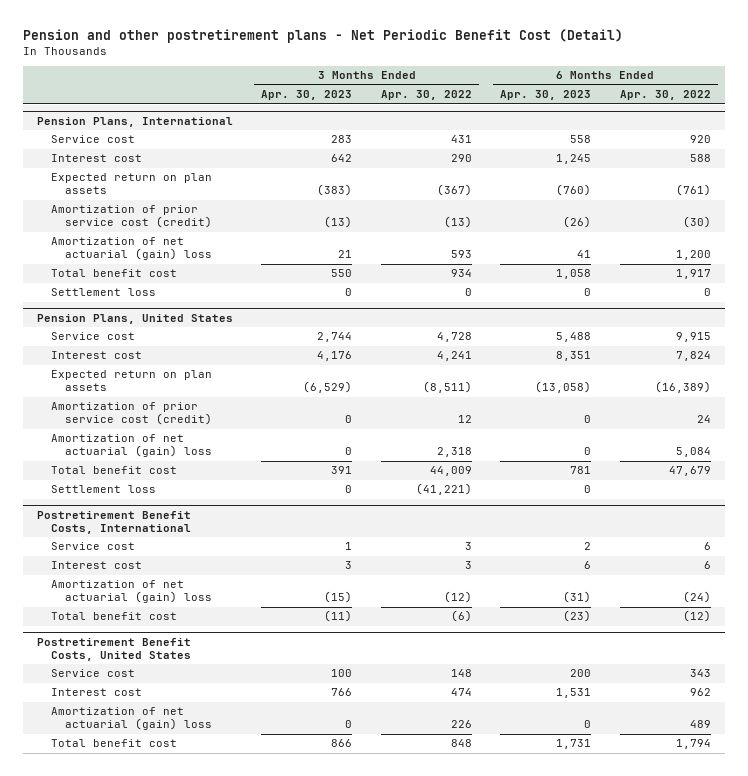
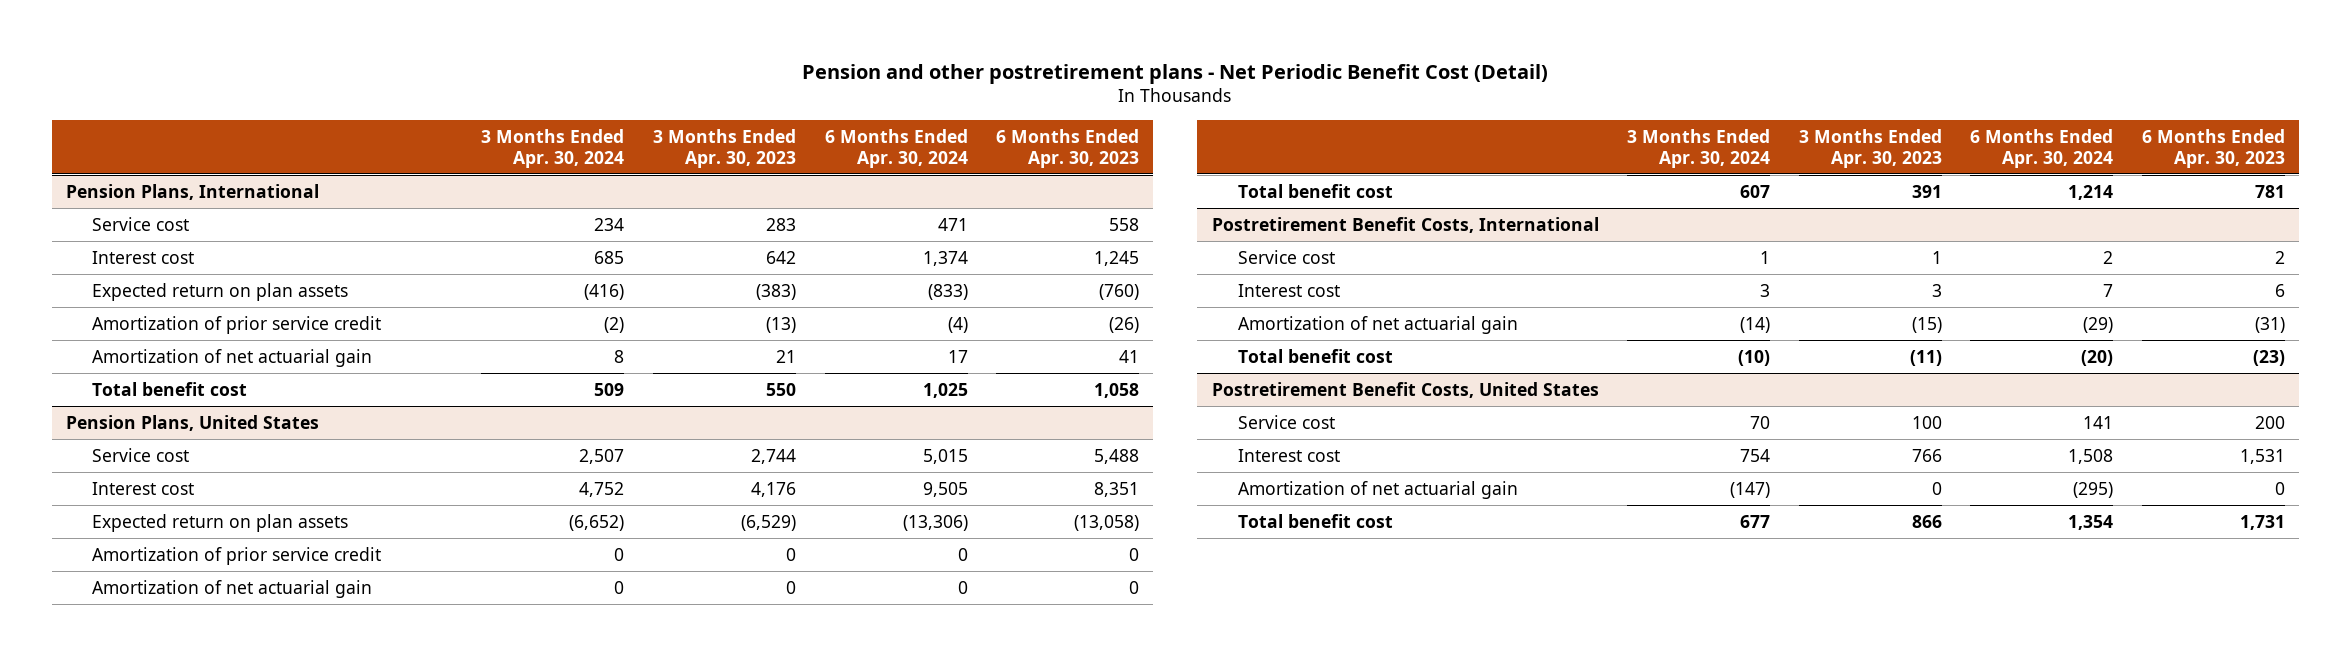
[380,90,472,101] Apr. 30, 2022 -> none
[619,90,711,101] Apr. 30, 2022 -> none
none -> [481,128,625,168] 3 Months Ended Apr. 30, 2024
none -> [824,128,968,168] 6 Months Ended Apr. 30, 2024
[50,205,212,229] Amortization of prior service cost (credit) -> [91,315,381,334] Amortization of prior service credit
[50,237,212,261] Amortization of net actuarial (gain) loss -> [91,348,372,367] Amortization of net actuarial gain
[50,288,156,297] Settlement loss -> none
[50,402,212,426] Amortization of prior service cost (credit) -> [91,546,381,565] Amortization of prior service credit
[50,434,212,458] Amortization of net actuarial (gain) loss -> [91,579,372,598] Amortization of net actuarial gain
[50,485,156,494] Settlement loss -> none
[50,580,212,604] Amortization of net actuarial (gain) loss -> [1237,315,1518,334] Amortization of net actuarial gain
[50,707,212,731] Amortization of net actuarial (gain) loss -> [1237,480,1518,499] Amortization of net actuarial gain

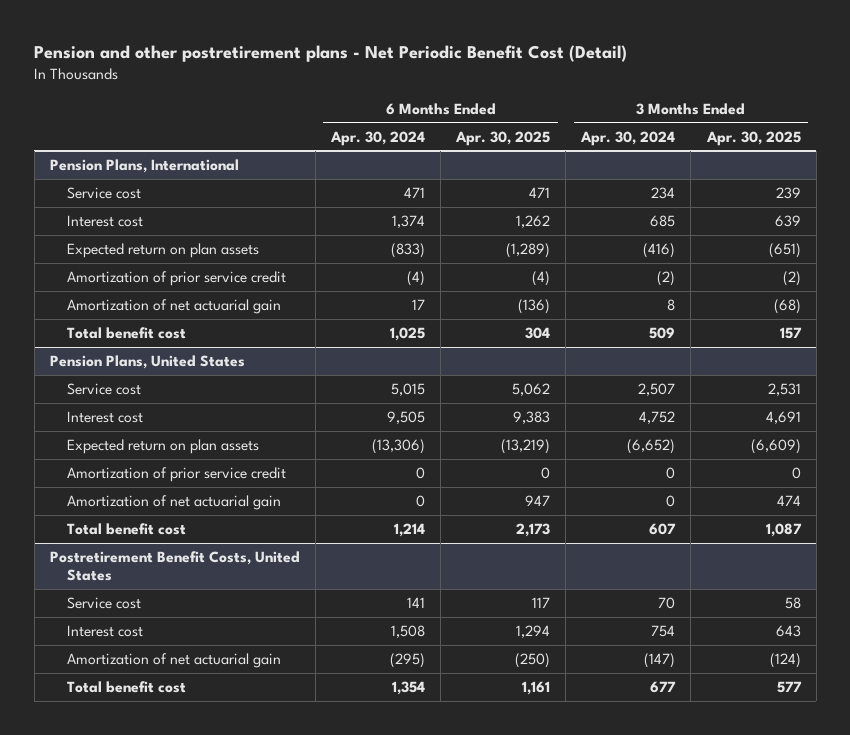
[653,128,797,168] 3 Months Ended Apr. 30, 2023 -> none
[996,128,1140,168] 6 Months Ended Apr. 30, 2023 -> none
none -> [455,130,551,146] Apr. 30, 2025
none -> [705,130,801,146] Apr. 30, 2025
[1211,216,1599,233] Postretirement Benefit Costs, International -> none
[1237,249,1335,264] Service cost -> none
[1237,283,1340,297] Interest cost -> none
[1237,315,1518,334] Amortization of net actuarial gain -> none
[1237,348,1393,363] Total benefit cost -> none

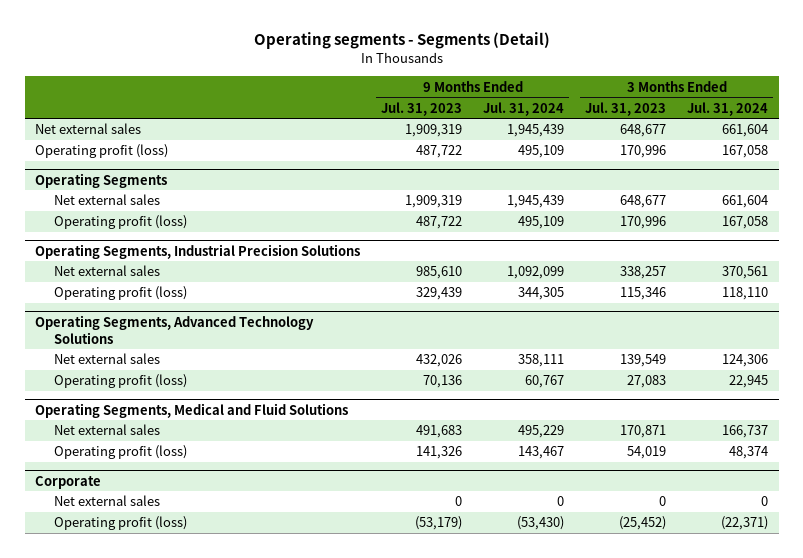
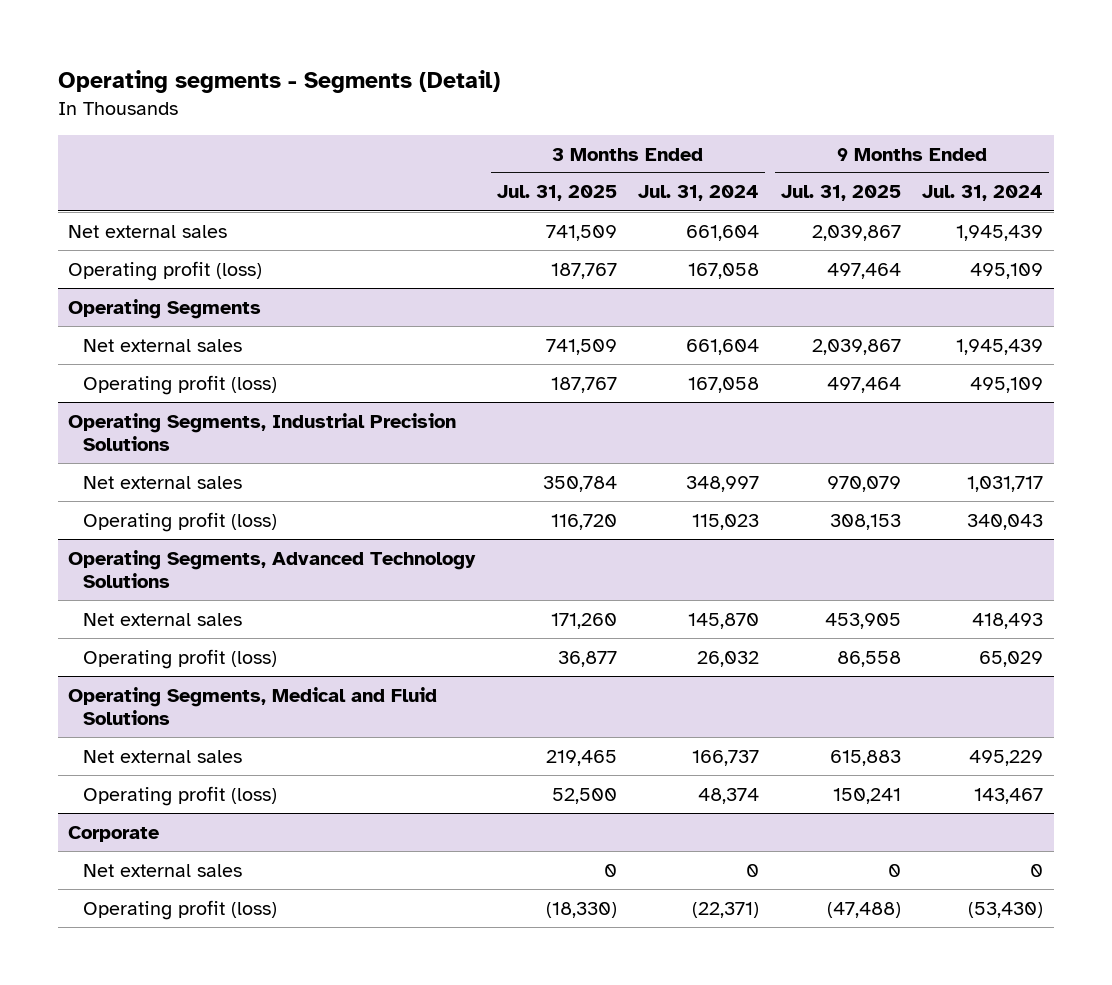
[381,101,463,116] Jul. 31, 2023 -> none
[585,101,667,116] Jul. 31, 2023 -> none
none -> [496,185,617,202] Jul. 31, 2025
none -> [780,185,901,202] Jul. 31, 2025
[507,266,565,280] 1,092,099 -> [967,475,1044,492] 1,031,717
[722,266,769,280] 370,561 -> [686,475,760,492] 348,997
[518,287,565,301] 344,305 -> [967,513,1044,530] 340,043
[722,287,769,301] 118,110 -> [692,513,760,530] 115,023
[518,354,565,368] 358,111 -> [972,612,1044,629] 418,493
[722,354,769,368] 124,306 -> [688,612,760,629] 145,870
[525,375,565,389] 60,767 -> [979,650,1044,667] 65,029
[729,375,769,389] 22,945 -> [697,650,760,667] 26,032

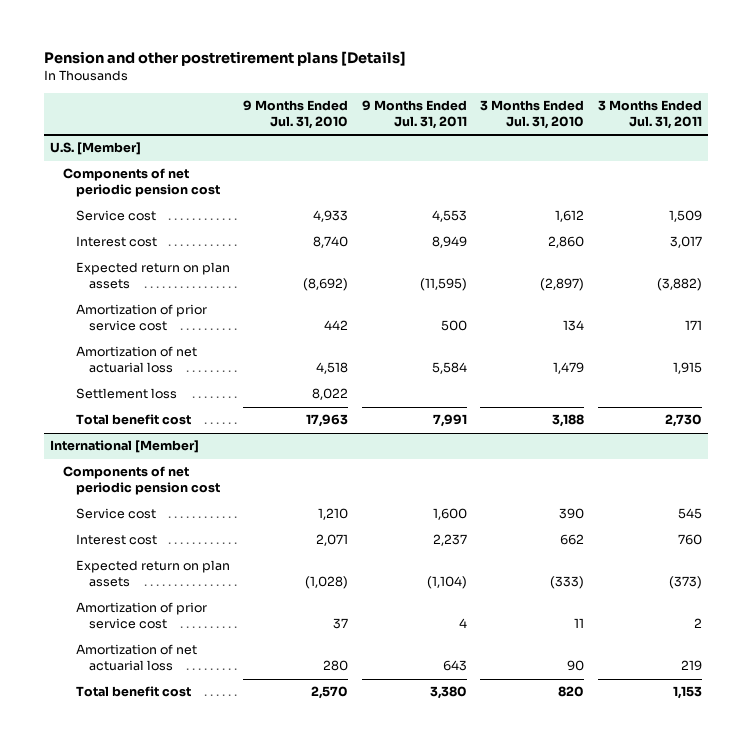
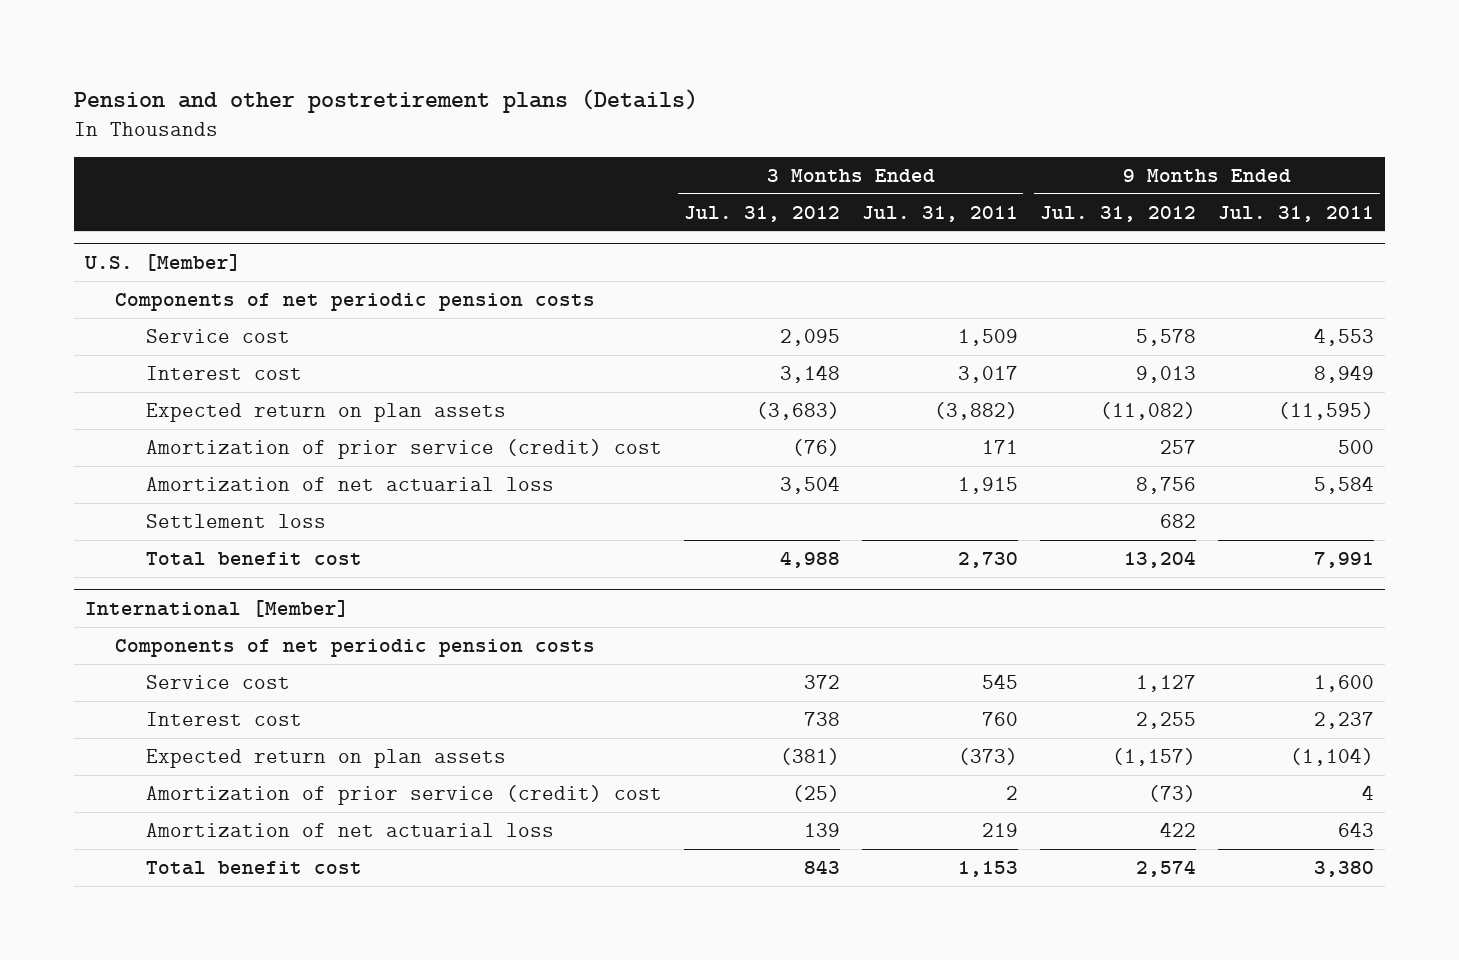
[43,51,406,67] Pension and other postretirement plans [Details] -> [73,88,698,113] Pension and other postretirement plans (Details)
[243,100,349,130] 9 Months Ended Jul. 31, 2010 -> none
[480,100,585,130] 3 Months Ended Jul. 31, 2010 -> none
none -> [683,205,840,222] Jul. 31, 2012
none -> [1039,205,1196,222] Jul. 31, 2012
[63,168,221,198] Components of net periodic pension cost -> [115,292,596,311] Components of net periodic pension costs
[76,304,208,332] Amortization of prior service cost -> [145,438,662,459] Amortization of prior service (credit) cost
[63,466,221,496] Components of net periodic pension cost -> [115,638,596,657] Components of net periodic pension costs
[76,602,208,630] Amortization of prior service cost -> [145,784,662,805] Amortization of prior service (credit) cost

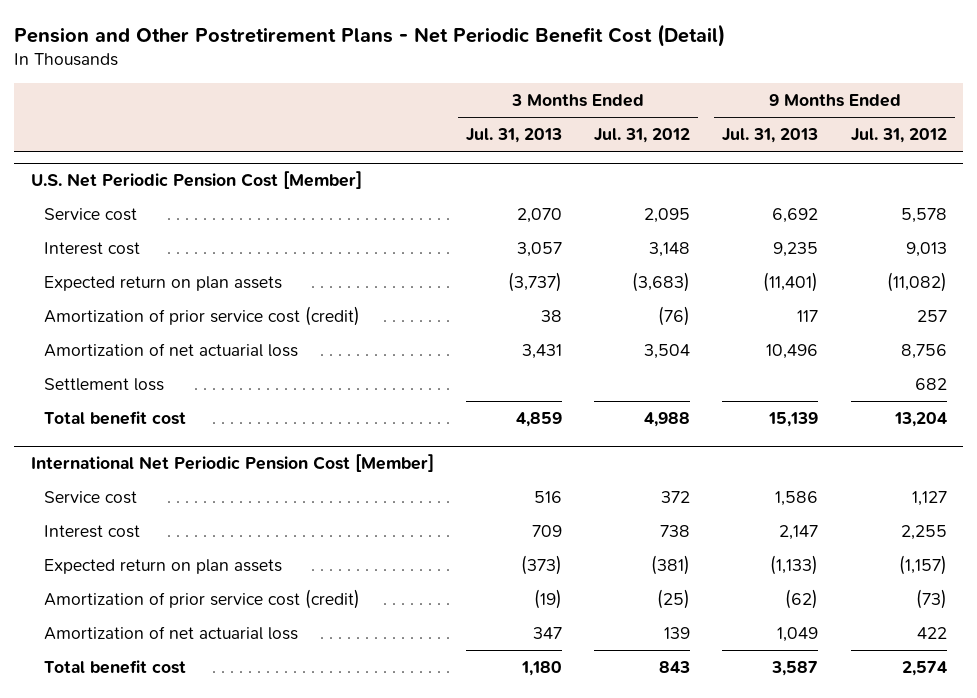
[73,88,698,113] Pension and other postretirement plans (Details) -> [14,23,726,47] Pension and Other Postretirement Plans - Net Periodic Benefit Cost (Detail)
[861,205,1018,222] Jul. 31, 2011 -> none
[1218,205,1375,222] Jul. 31, 2011 -> none
none -> [465,128,562,144] Jul. 31, 2013
none -> [722,128,819,144] Jul. 31, 2013
[83,253,241,271] U.S. [Member] -> none
[115,292,596,311] Components of net periodic pension costs -> none
none -> [30,171,362,190] U.S. Net Periodic Pension Cost [Member]
[145,438,662,459] Amortization of prior service (credit) cost -> [44,306,361,327] Amortization of prior service cost (credit)
[84,599,349,617] International [Member] -> none
[115,638,596,657] Components of net periodic pension costs -> none
none -> [30,454,434,473] International Net Periodic Pension Cost [Member]
[145,784,662,805] Amortization of prior service (credit) cost -> [44,589,361,610] Amortization of prior service cost (credit)

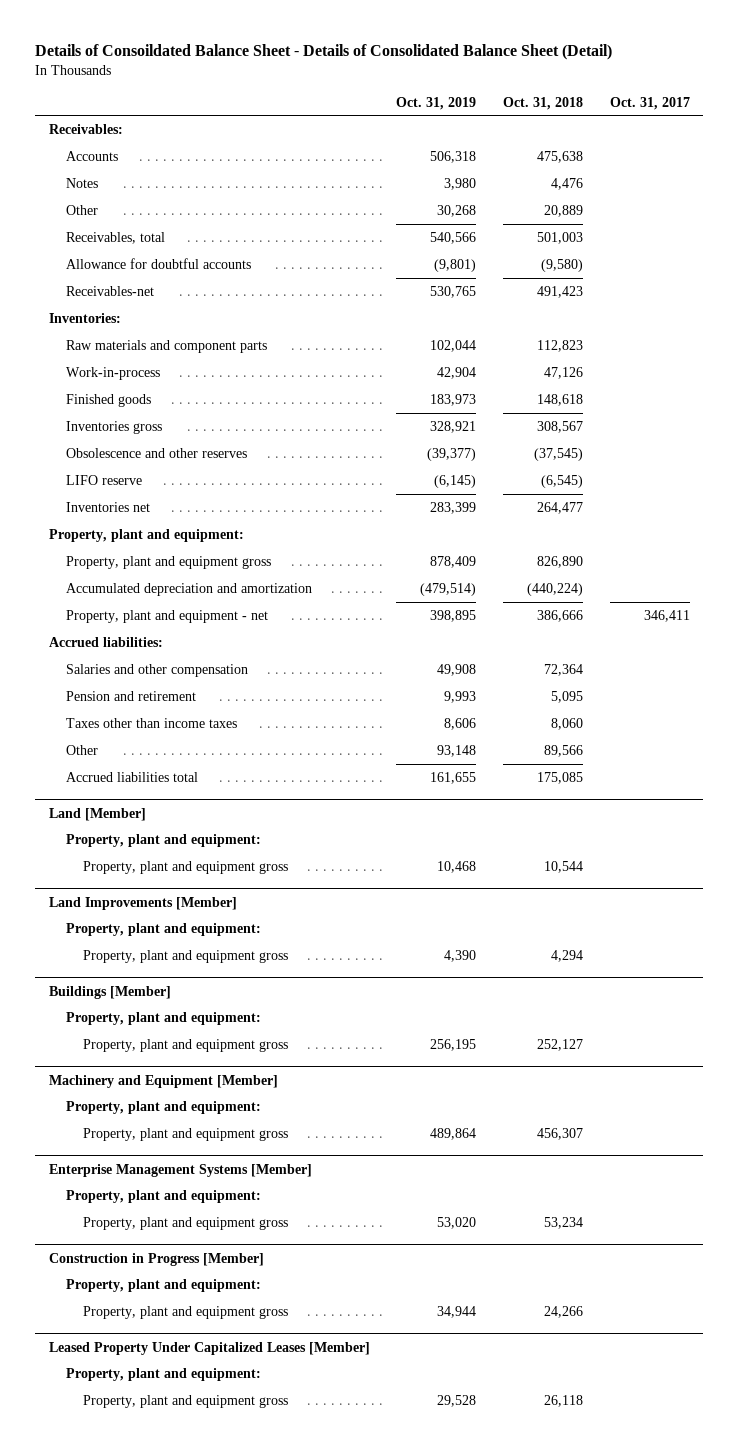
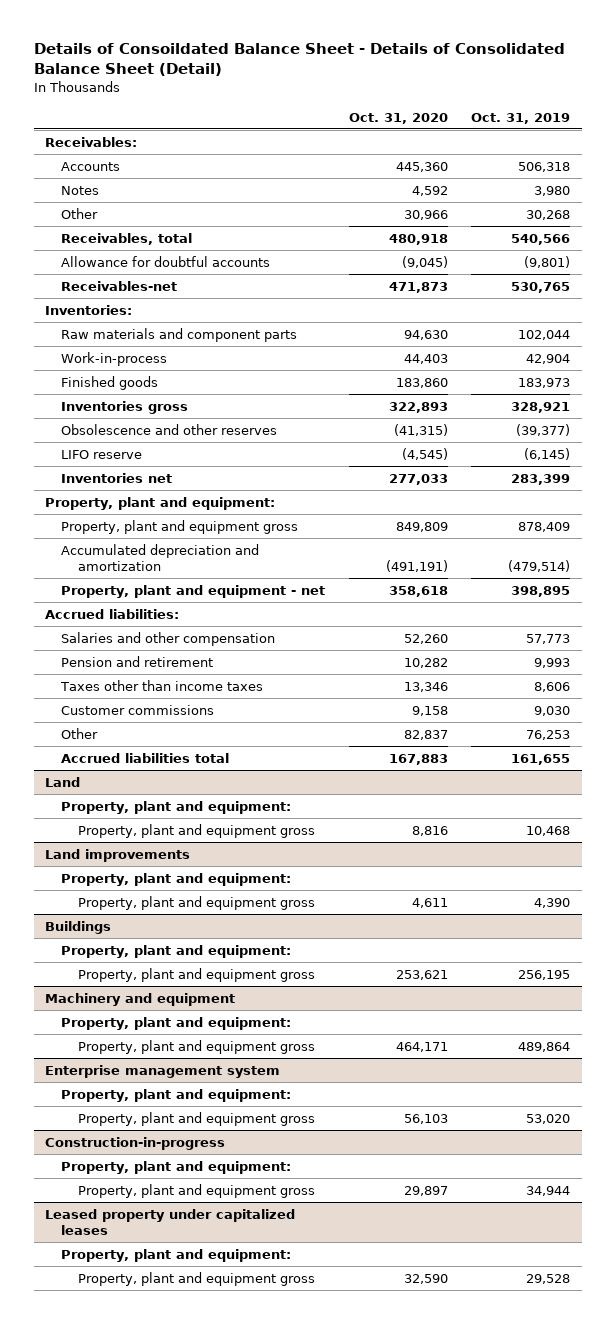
[503,96,584,110] Oct. 31, 2018 -> none
[610,96,691,110] Oct. 31, 2017 -> none
none -> [348,112,448,124] Oct. 31, 2020
[437,663,477,676] 49,908 -> [525,633,570,644] 57,773
none -> [61,704,215,715] Customer commissions
[437,744,477,757] 93,148 -> [525,729,570,740] 76,253
[48,807,146,821] Land [Member] -> [45,776,81,787] Land
[48,896,237,910] Land Improvements [Member] -> [45,848,191,862] Land improvements
[48,985,171,999] Buildings [Member] -> [45,920,112,934] Buildings
[48,1074,278,1088] Machinery and Equipment [Member] -> [45,992,236,1006] Machinery and equipment
[48,1163,312,1177] Enterprise Management Systems [Member] -> [45,1064,281,1078] Enterprise management system
[48,1252,264,1266] Construction in Progress [Member] -> [45,1136,226,1150] Construction-in-progress
[48,1341,370,1355] Leased Property Under Capitalized Leases [Member] -> [45,1208,296,1236] Leased property under capitalized leases

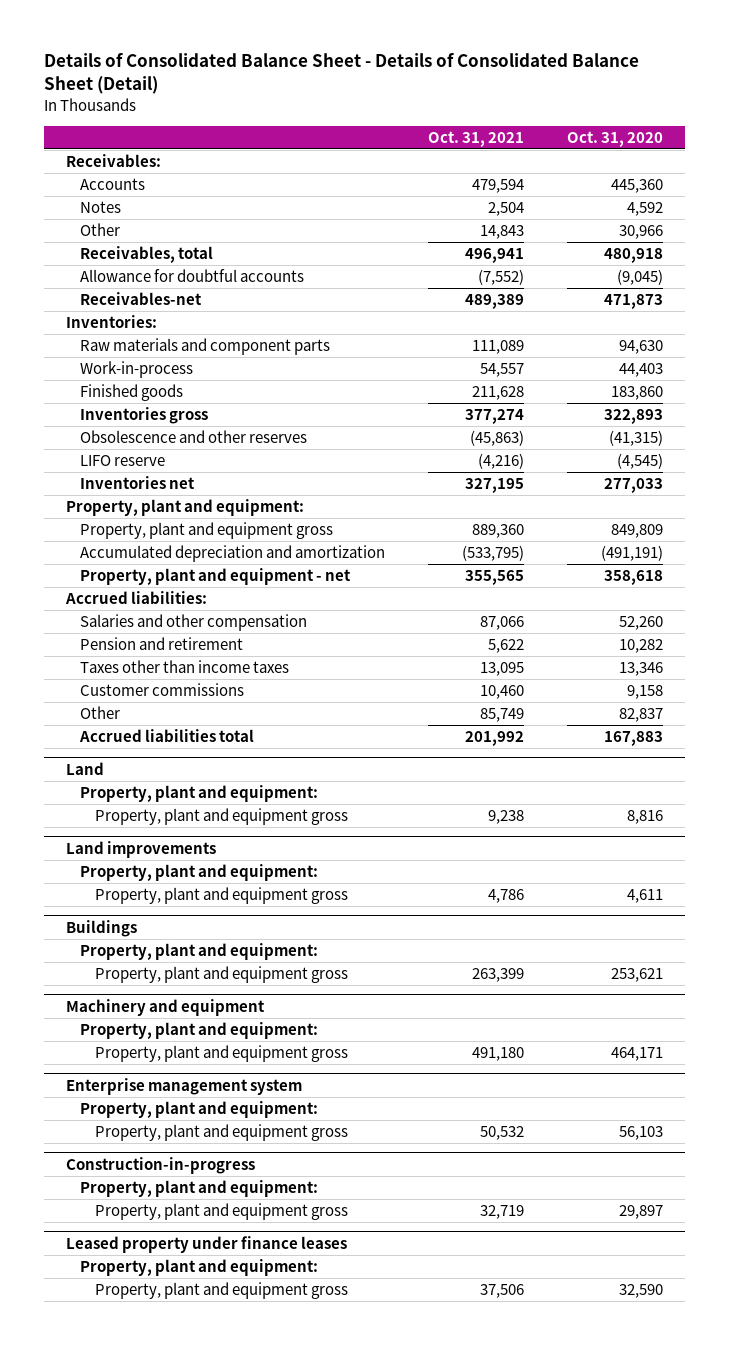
[33,42,565,77] Details of Consoildated Balance Sheet - Details of Consolidated Balance Sheet (Detail) -> [44,53,640,95] Details of Consolidated Balance Sheet - Details of Consolidated Balance Sheet (Detail)
[470,112,570,124] Oct. 31, 2019 -> none
none -> [428,130,525,147] Oct. 31, 2021
[45,1208,296,1236] Leased property under capitalized leases -> [65,1235,347,1253] Leased property under finance leases

